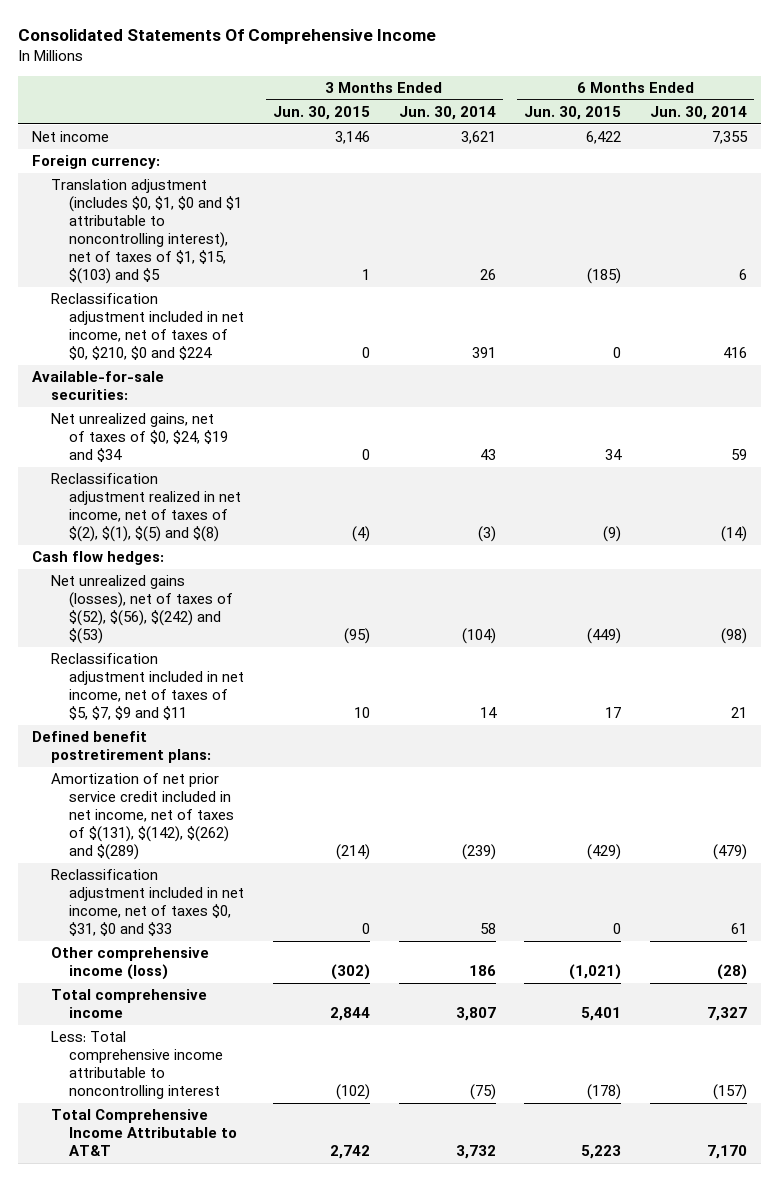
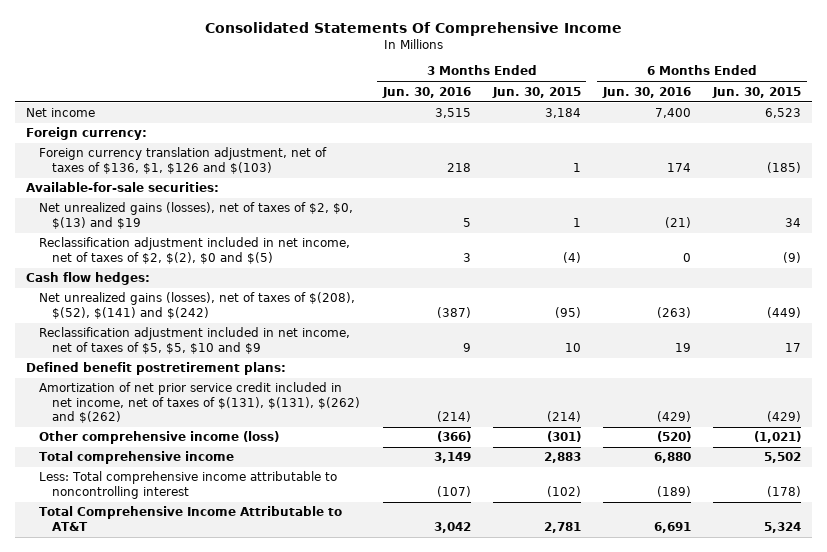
[398,106,496,121] Jun. 30, 2014 -> none
[649,106,747,121] Jun. 30, 2014 -> none
none -> [381,86,471,98] Jun. 30, 2016
none -> [601,86,691,98] Jun. 30, 2016
[335,131,371,145] 3,146 -> [544,108,581,119] 3,184
[586,131,622,145] 6,422 -> [765,108,802,119] 6,523
[50,293,245,361] Reclassification adjustment included in net income, net of taxes of $0, $210, $0 and $224 -> none
[50,179,243,285] Translation adjustment (includes $0, $1, $0 and $1 attributable to noncontrolling interest), net of taxes of $1, $15, $(103) and $5 -> [39,147,328,174] Foreign currency translation adjustment, net of taxes of $136, $1, $126 and $(103)
[50,413,229,463] Net unrealized gains, net of taxes of $0, $24, $19 and $34 -> [39,202,354,229] Net unrealized gains (losses), net of taxes of $2, $0, $(13) and $19
[362,449,371,461] 0 -> [572,217,581,227] 1
[50,473,242,543] Reclassification adjustment realized in net income, net of taxes of $(2), $(1), $(5) and $(8) -> [39,237,351,264] Reclassification adjustment included in net income, net of taxes of $2, $(2), $0 and $(5)
[50,575,234,645] Net unrealized gains (losses), net of taxes of $(52), $(56), $(242) and $(53) -> [39,292,356,319] Net unrealized gains (losses), net of taxes of $(208), $(52), $(141) and $(242)
[50,653,245,721] Reclassification adjustment included in net income, net of taxes of $5, $7, $9 and $11 -> [39,327,351,354] Reclassification adjustment included in net income, net of taxes of $5, $5, $10 and $9
[50,869,245,937] Reclassification adjustment included in net income, net of taxes $0, $31, $0 and $33 -> none
[50,773,235,861] Amortization of net prior service credit included in net income, net of taxes of $(131), $(142), $(262) and $(289) -> [39,382,361,424] Amortization of net prior service credit included in net income, net of taxes of $(131), $(131), $(262) and $(262)
[331,964,371,981] (302) -> [546,431,581,443] (301)
[330,1007,371,1022] 2,844 -> [543,452,581,464] 2,883
[581,1007,622,1022] 5,401 -> [764,452,802,464] 5,502
[330,1145,371,1160] 2,742 -> [543,521,581,533] 2,781
[581,1145,622,1160] 5,223 -> [764,521,802,533] 5,324

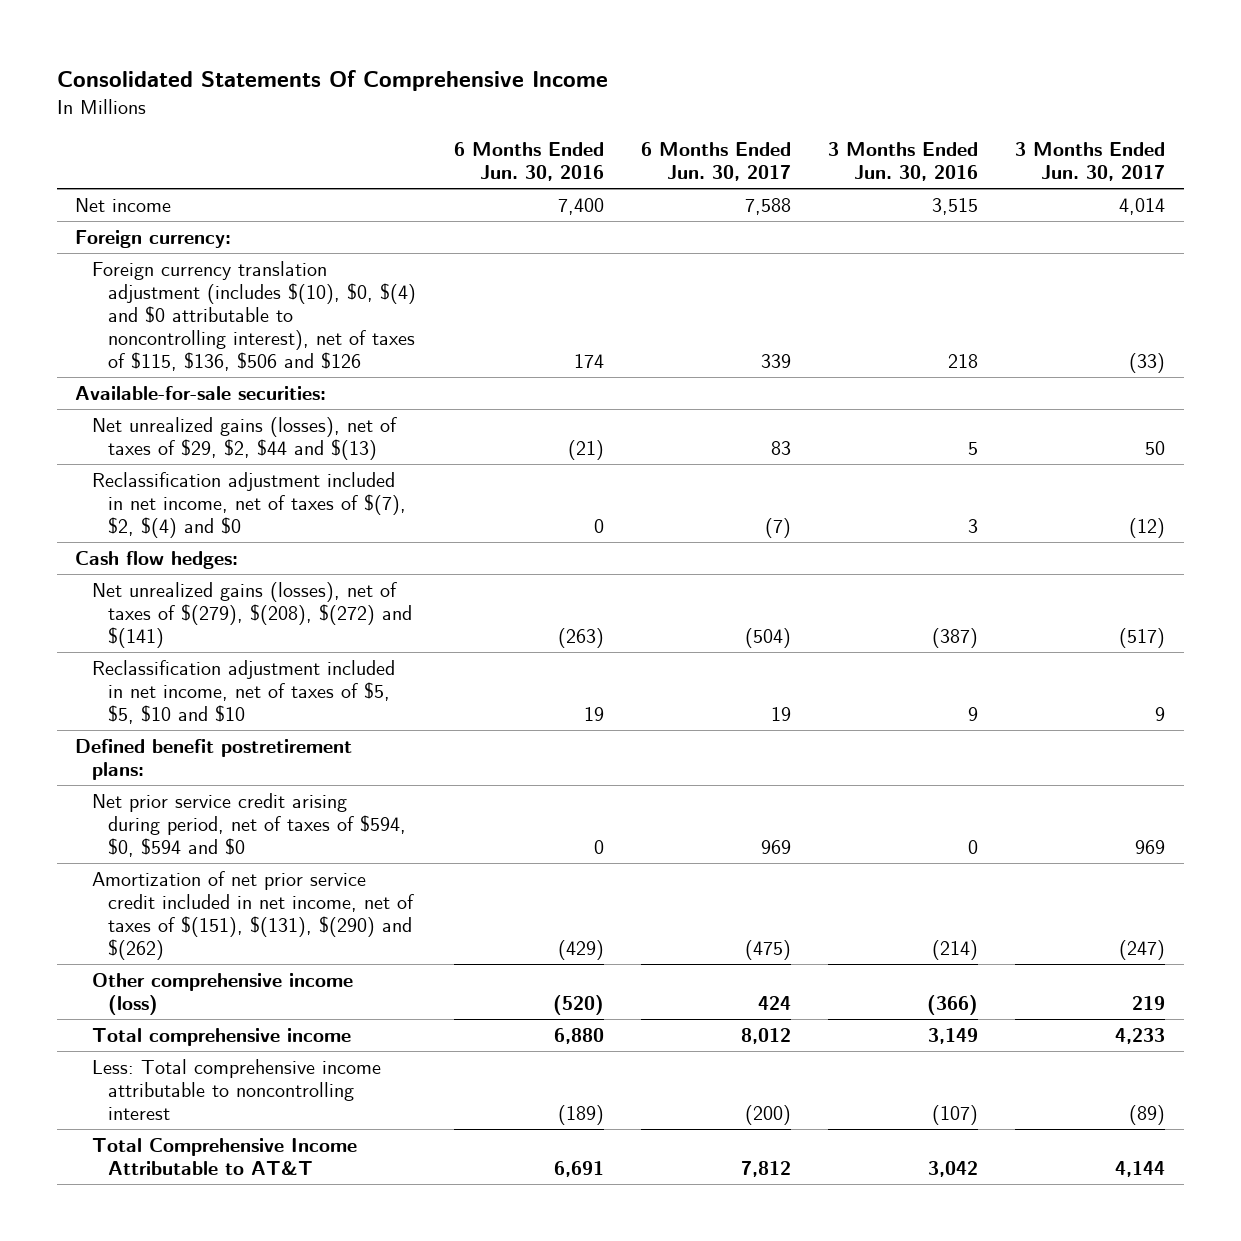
[491,86,581,98] Jun. 30, 2015 -> none
[712,86,802,98] Jun. 30, 2015 -> none
none -> [640,142,791,182] 6 Months Ended Jun. 30, 2017
none -> [1015,142,1166,182] 3 Months Ended Jun. 30, 2017
[39,147,328,174] Foreign currency translation adjustment, net of taxes of $136, $1, $126 and $(103) -> [91,260,417,371] Foreign currency translation adjustment (includes $(10), $0, $(4) and $0 attributable to noncontrolling interest), net of taxes of $115, $136, $506 and $126
[39,202,354,229] Net unrealized gains (losses), net of taxes of $2, $0, $(13) and $19 -> [91,416,397,460] Net unrealized gains (losses), net of taxes of $29, $2, $44 and $(13)
[39,237,351,264] Reclassification adjustment included in net income, net of taxes of $2, $(2), $0 and $(5) -> [91,471,407,538] Reclassification adjustment included in net income, net of taxes of $(7), $2, $(4) and $0
[39,292,356,319] Net unrealized gains (losses), net of taxes of $(208), $(52), $(141) and $(242) -> [91,581,413,648] Net unrealized gains (losses), net of taxes of $(279), $(208), $(272) and $(141)
[39,327,351,354] Reclassification adjustment included in net income, net of taxes of $5, $5, $10 and $9 -> [91,659,395,724] Reclassification adjustment included in net income, net of taxes of $5, $5, $10 and $10
none -> [91,792,407,857] Net prior service credit arising during period, net of taxes of $594, $0, $594 and $0
[39,382,361,424] Amortization of net prior service credit included in net income, net of taxes of $(131), $(131), $(262) and $(262) -> [91,870,415,960] Amortization of net prior service credit included in net income, net of taxes of $(151), $(131), $(290) and $(262)

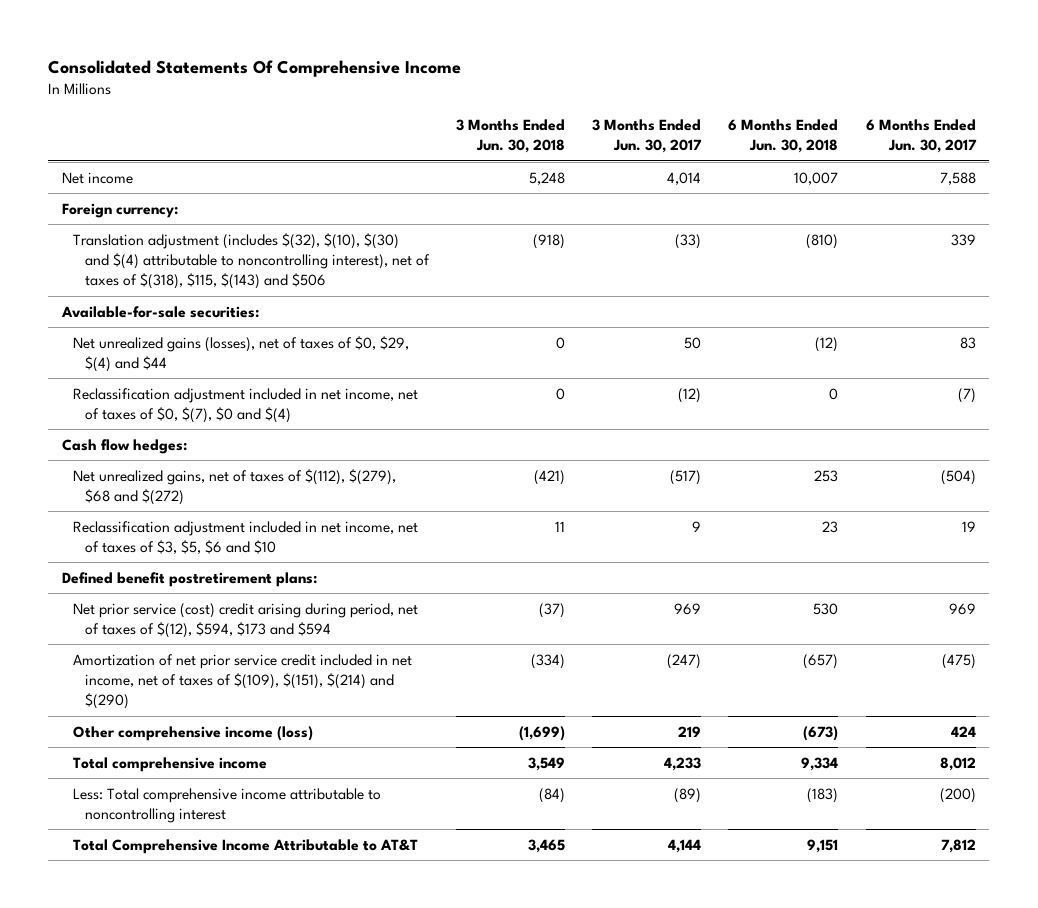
[453,142,604,182] 6 Months Ended Jun. 30, 2016 -> none
[828,142,979,182] 3 Months Ended Jun. 30, 2016 -> none
none -> [455,119,565,154] 3 Months Ended Jun. 30, 2018
none -> [728,119,839,154] 6 Months Ended Jun. 30, 2018
[91,260,417,371] Foreign currency translation adjustment (includes $(10), $0, $(4) and $0 attributable to noncontrolling interest), net of taxes of $115, $136, $506 and $126 -> [73,232,430,290] Translation adjustment (includes $(32), $(10), $(30) and $(4) attributable to noncontrolling interest), net of taxes of $(318), $115, $(143) and $506
[91,416,397,460] Net unrealized gains (losses), net of taxes of $29, $2, $44 and $(13) -> [73,335,410,373] Net unrealized gains (losses), net of taxes of $0, $29, $(4) and $44
[91,471,407,538] Reclassification adjustment included in net income, net of taxes of $(7), $2, $(4) and $0 -> [73,387,419,424] Reclassification adjustment included in net income, net of taxes of $0, $(7), $0 and $(4)
[91,581,413,648] Net unrealized gains (losses), net of taxes of $(279), $(208), $(272) and $(141) -> [73,468,397,506] Net unrealized gains, net of taxes of $(112), $(279), $68 and $(272)
[91,659,395,724] Reclassification adjustment included in net income, net of taxes of $5, $5, $10 and $10 -> [73,520,419,555] Reclassification adjustment included in net income, net of taxes of $3, $5, $6 and $10
[91,792,407,857] Net prior service credit arising during period, net of taxes of $594, $0, $594 and $0 -> [73,602,419,639] Net prior service (cost) credit arising during period, net of taxes of $(12), $594, $173 and $594
[91,870,415,960] Amortization of net prior service credit included in net income, net of taxes of $(151), $(131), $(290) and $(262) -> [73,653,413,710] Amortization of net prior service credit included in net income, net of taxes of $(109), $(151), $(214) and $(290)

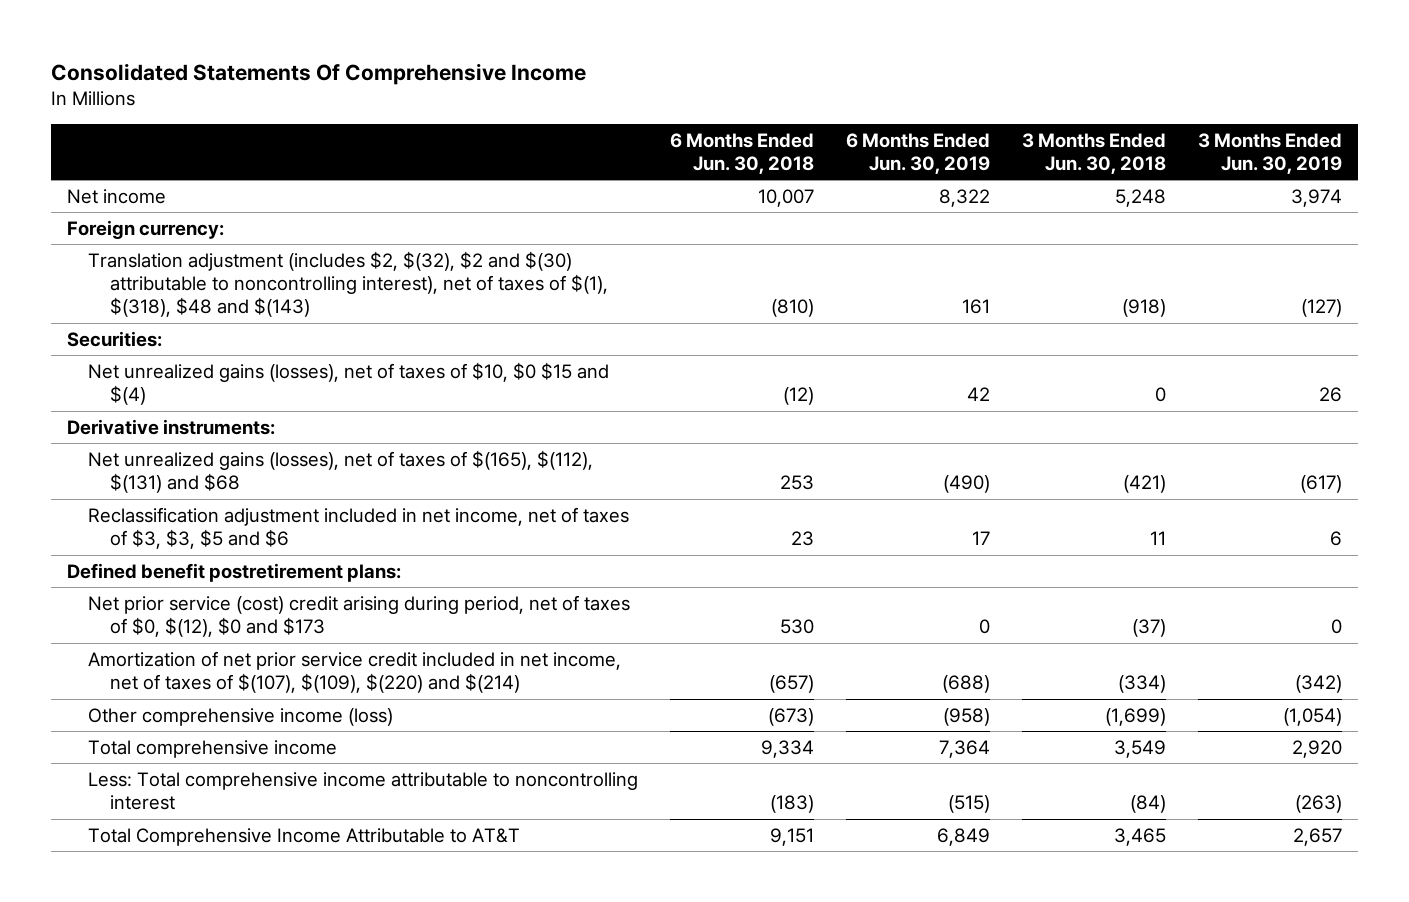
[592,119,703,154] 3 Months Ended Jun. 30, 2017 -> none
[865,119,977,154] 6 Months Ended Jun. 30, 2017 -> none
none -> [846,132,991,174] 6 Months Ended Jun. 30, 2019
none -> [1198,132,1343,174] 3 Months Ended Jun. 30, 2019
[73,387,419,424] Reclassification adjustment included in net income, net of taxes of $0, $(7), $0 and $(4) -> none
[73,232,430,290] Translation adjustment (includes $(32), $(10), $(30) and $(4) attributable to noncontrolling interest), net of taxes of $(318), $115, $(143) and $506 -> [88,250,608,318] Translation adjustment (includes $2, $(32), $2 and $(30) attributable to noncontrolling interest), net of taxes of $(1), $(318), $48 and $(143)
[60,305,259,318] Available-for-sale securities: -> [66,330,162,347] Securities:
[73,335,410,373] Net unrealized gains (losses), net of taxes of $0, $29, $(4) and $44 -> [88,361,610,406] Net unrealized gains (losses), net of taxes of $10, $0 $15 and $(4)
[61,438,187,454] Cash flow hedges: -> [66,418,275,435] Derivative instruments:
[73,468,397,506] Net unrealized gains, net of taxes of $(112), $(279), $68 and $(272) -> [88,449,594,494] Net unrealized gains (losses), net of taxes of $(165), $(112), $(131) and $68
[73,520,419,555] Reclassification adjustment included in net income, net of taxes of $3, $5, $6 and $10 -> [88,506,630,550] Reclassification adjustment included in net income, net of taxes of $3, $3, $5 and $6
[73,602,419,639] Net prior service (cost) credit arising during period, net of taxes of $(12), $594, $173 and $594 -> [88,594,631,638] Net prior service (cost) credit arising during period, net of taxes of $0, $(12), $0 and $173
[73,653,413,710] Amortization of net prior service credit included in net income, net of taxes of $(109), $(151), $(214) and $(290) -> [88,650,622,694] Amortization of net prior service credit included in net income, net of taxes of $(107), $(109), $(220) and $(214)

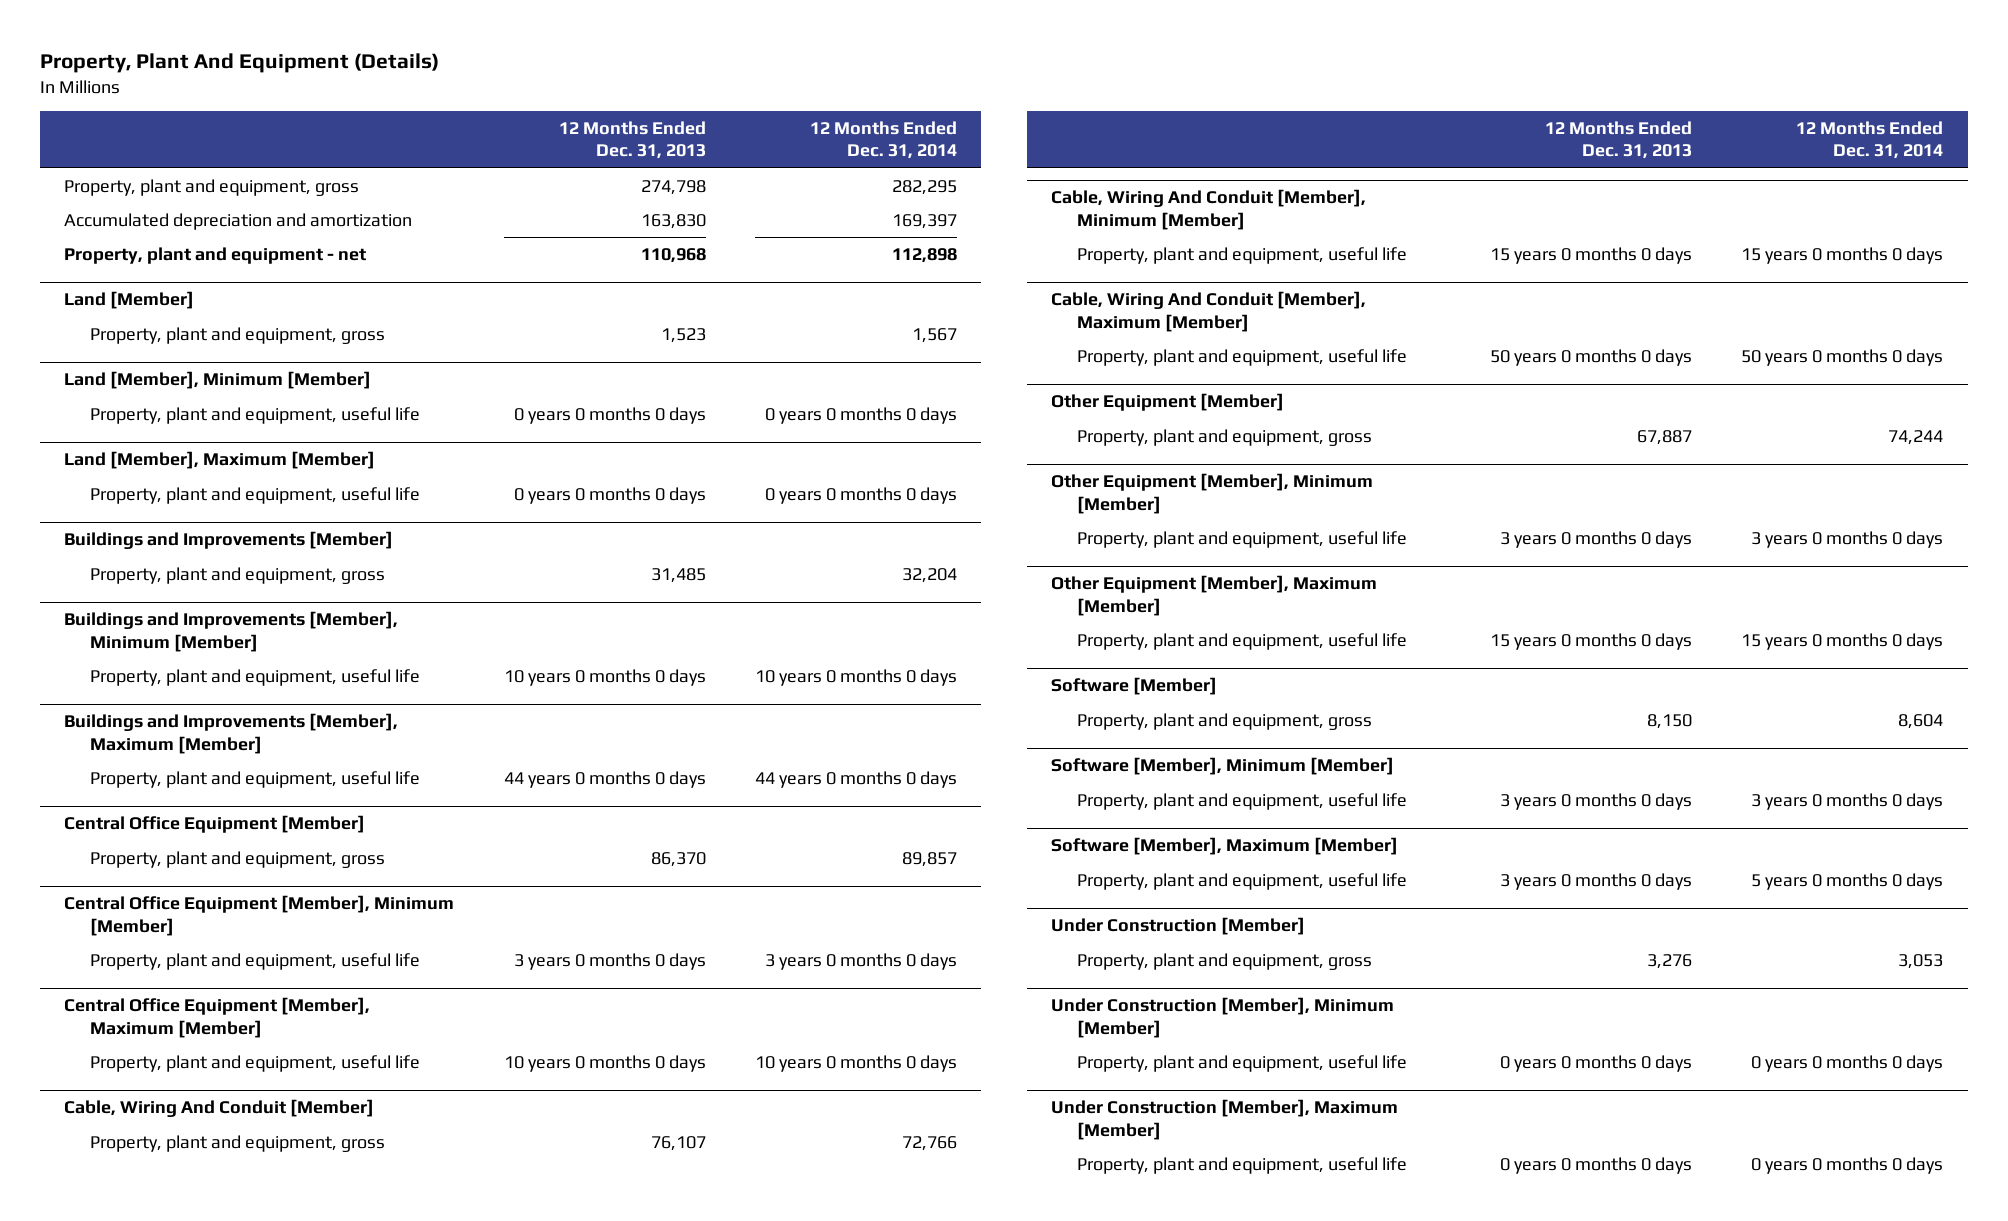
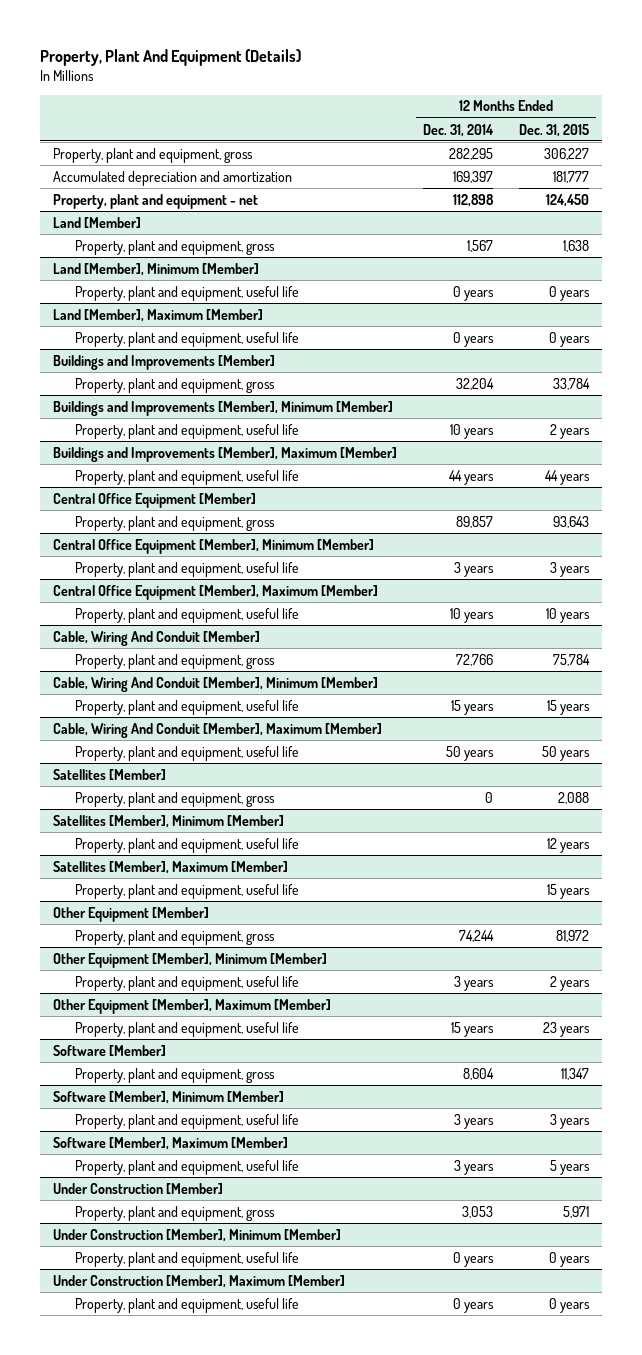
[558,120,706,160] 12 Months Ended Dec. 31, 2013 -> none
none -> [519,123,590,137] Dec. 31, 2015
[764,407,957,425] 0 years 0 months 0 days -> [452,285,494,301] 0 years
[764,487,957,505] 0 years 0 months 0 days -> [452,331,494,347] 0 years
[754,669,957,687] 10 years 0 months 0 days -> [449,423,494,439] 10 years
[754,771,957,789] 44 years 0 months 0 days -> [448,469,494,485] 44 years
[764,953,957,971] 3 years 0 months 0 days -> [453,561,494,577] 3 years
[754,1055,957,1073] 10 years 0 months 0 days -> [449,607,494,623] 10 years
[1741,247,1944,265] 15 years 0 months 0 days -> [450,699,494,715] 15 years
[1741,349,1944,367] 50 years 0 months 0 days -> [445,745,494,761] 50 years
none -> [52,768,166,780] Satellites [Member]
none -> [75,791,276,807] Property, plant and equipment, gross
none -> [52,814,284,828] Satellites [Member], Minimum [Member]
none -> [75,837,300,853] Property, plant and equipment, useful life
none -> [52,860,288,874] Satellites [Member], Maximum [Member]
none -> [75,883,300,899] Property, plant and equipment, useful life
[1751,531,1944,549] 3 years 0 months 0 days -> [453,975,494,991] 3 years
[1741,633,1944,651] 15 years 0 months 0 days -> [450,1021,494,1037] 15 years
[1751,793,1944,811] 3 years 0 months 0 days -> [453,1113,494,1129] 3 years
[1751,873,1944,891] 5 years 0 months 0 days -> [453,1159,494,1175] 3 years
[1751,1055,1944,1073] 0 years 0 months 0 days -> [452,1251,494,1267] 0 years
[1751,1157,1944,1175] 0 years 0 months 0 days -> [452,1297,494,1313] 0 years

